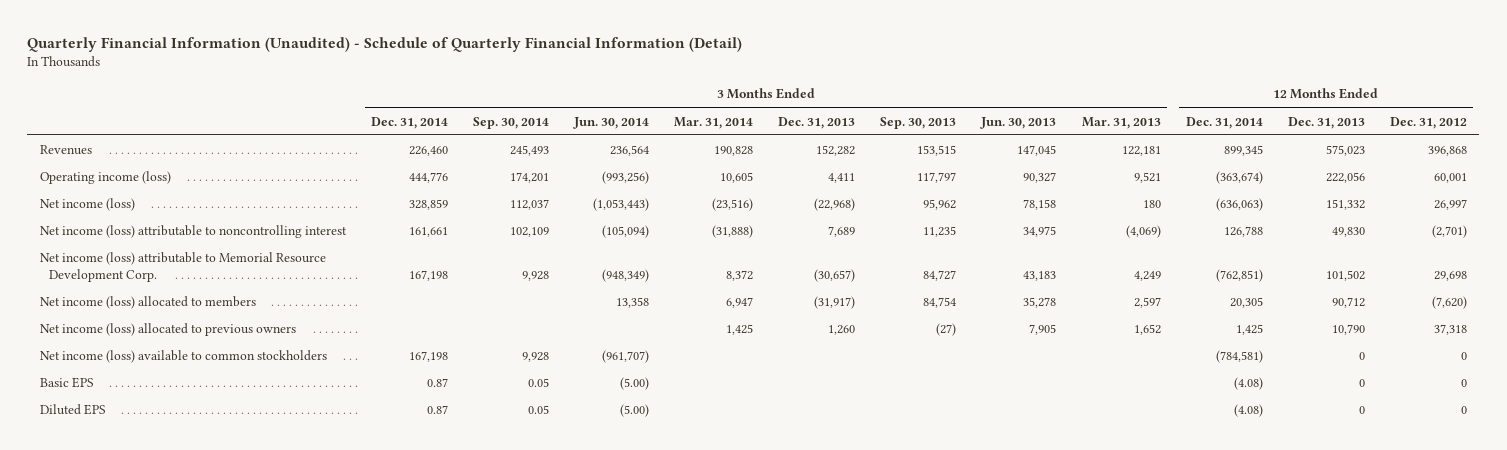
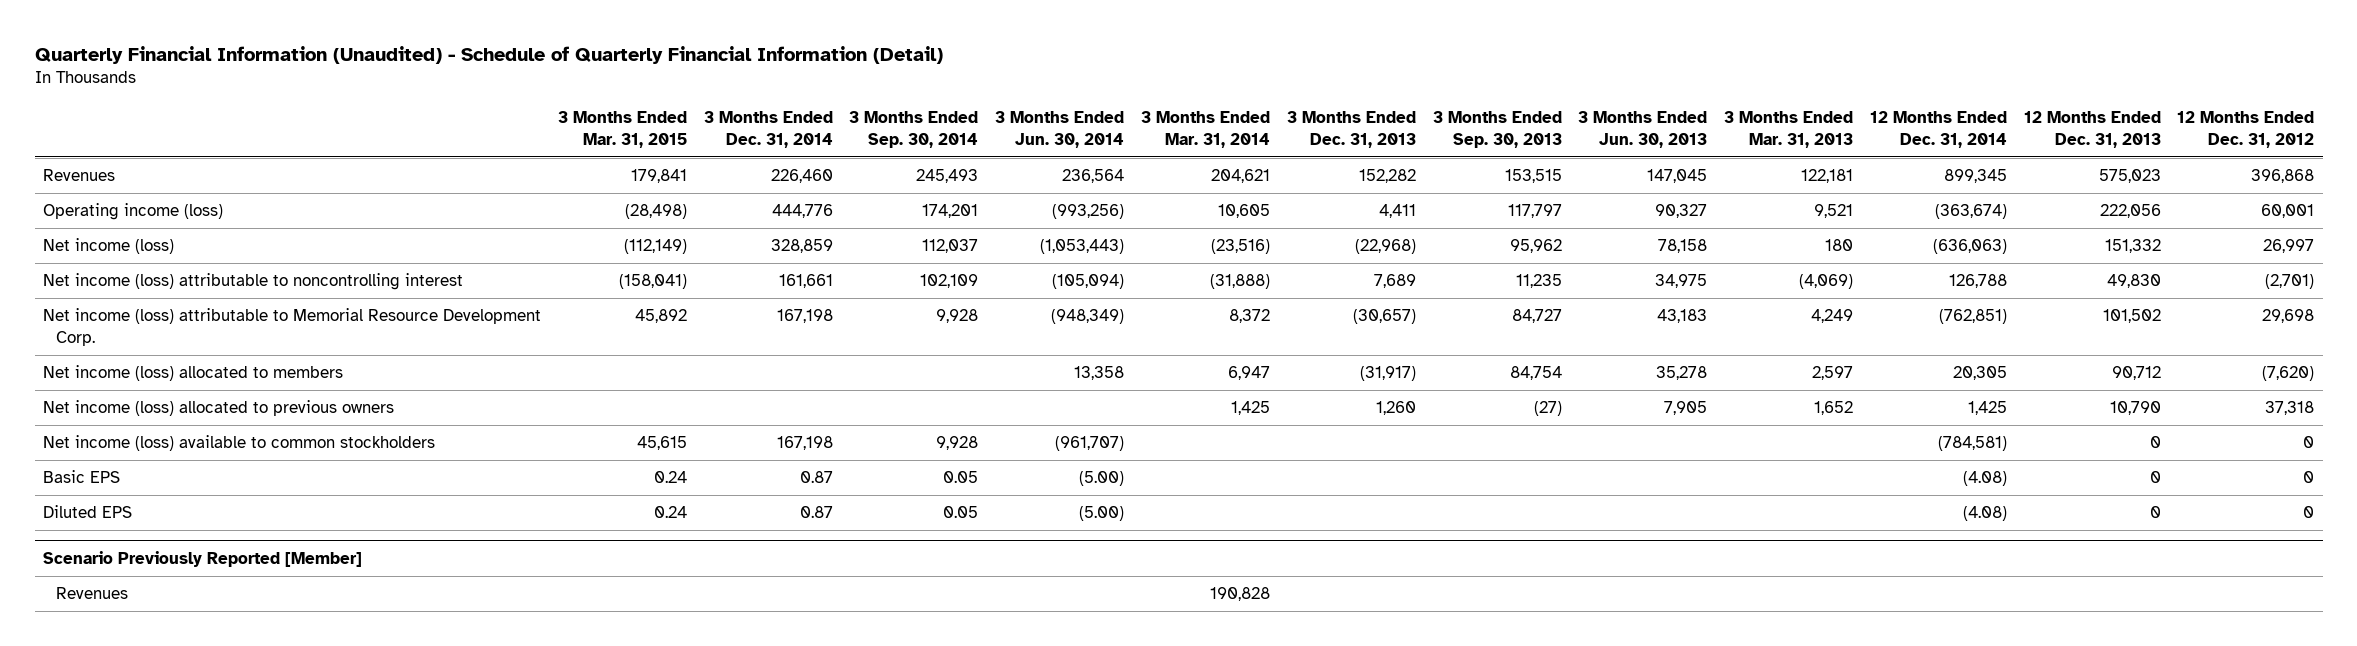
none -> [557,111,687,149] 3 Months Ended Mar. 31, 2015
[714,146,754,157] 190,828 -> [1210,169,1270,184] 204,621
none -> [42,551,362,568] Scenario Previously Reported [Member]
none -> [55,587,128,600] Revenues

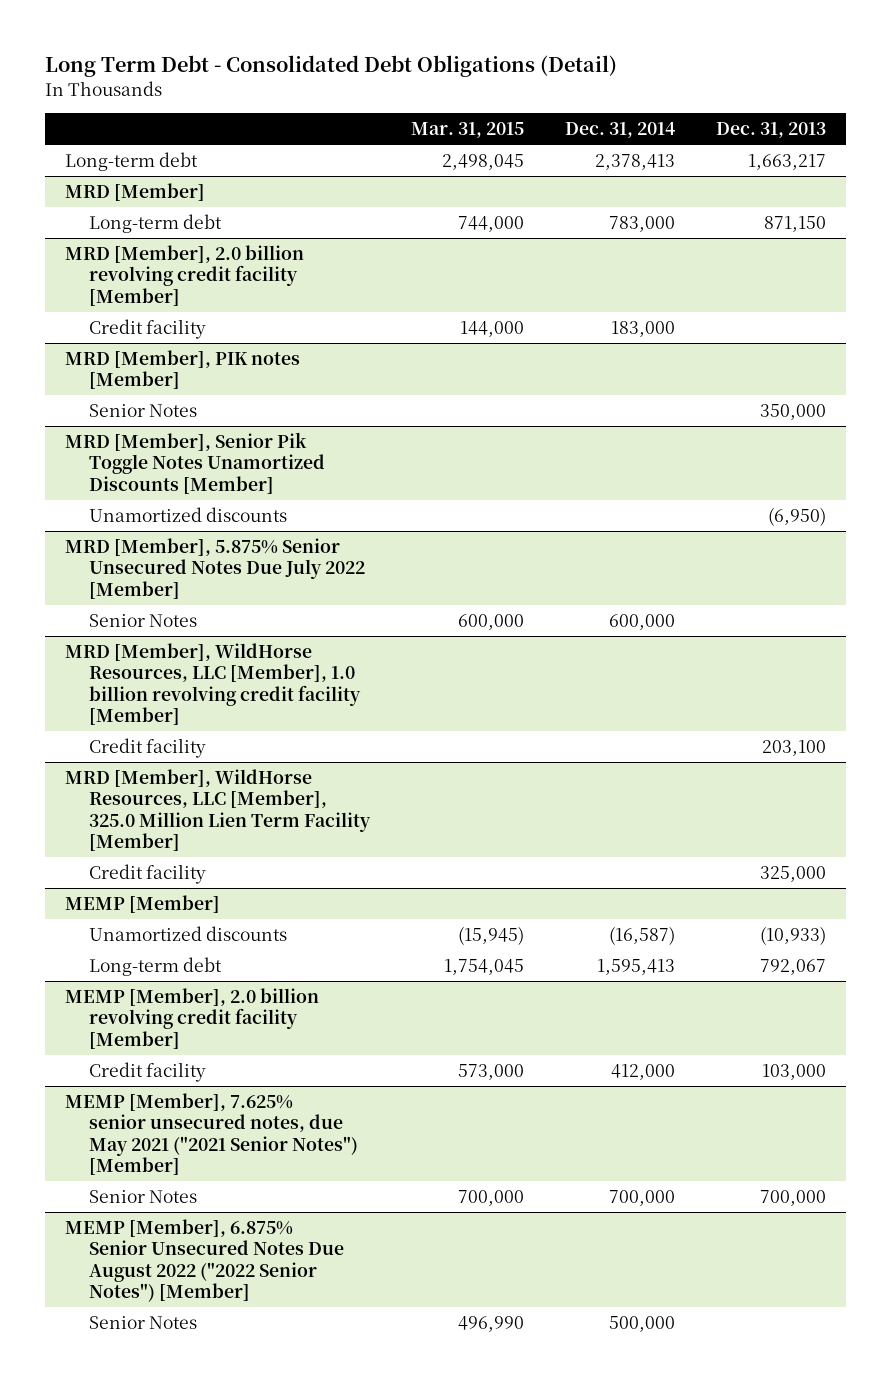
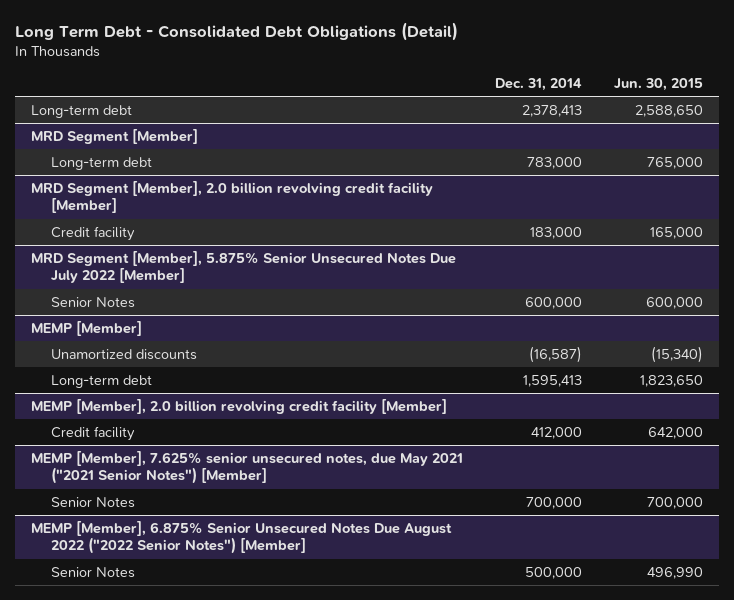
[411,122,525,139] Mar. 31, 2015 -> none
[715,122,826,139] Dec. 31, 2013 -> none
none -> [614,78,704,92] Jun. 30, 2015
[65,182,206,201] MRD [Member] -> [30,128,198,144] MRD Segment [Member]
[65,244,305,306] MRD [Member], 2.0 billion revolving credit facility [Member] -> [30,180,433,214] MRD Segment [Member], 2.0 billion revolving credit facility [Member]
[65,349,301,390] MRD [Member], PIK notes [Member] -> none
[89,403,198,417] Senior Notes -> none
[65,431,326,494] MRD [Member], Senior Pik Toggle Notes Unamortized Discounts [Member] -> none
[89,506,288,522] Unamortized discounts -> none
[65,537,366,599] MRD [Member], 5.875% Senior Unsecured Notes Due July 2022 [Member] -> [30,250,456,284] MRD Segment [Member], 5.875% Senior Unsecured Notes Due July 2022 [Member]
[65,642,362,725] MRD [Member], WildHorse Resources, LLC [Member], 1.0 billion revolving credit facility [Member] -> none
[89,737,207,758] Credit facility -> none
[65,768,372,851] MRD [Member], WildHorse Resources, LLC [Member], 325.0 Million Lien Term Facility [Member] -> none
[89,863,207,884] Credit facility -> none

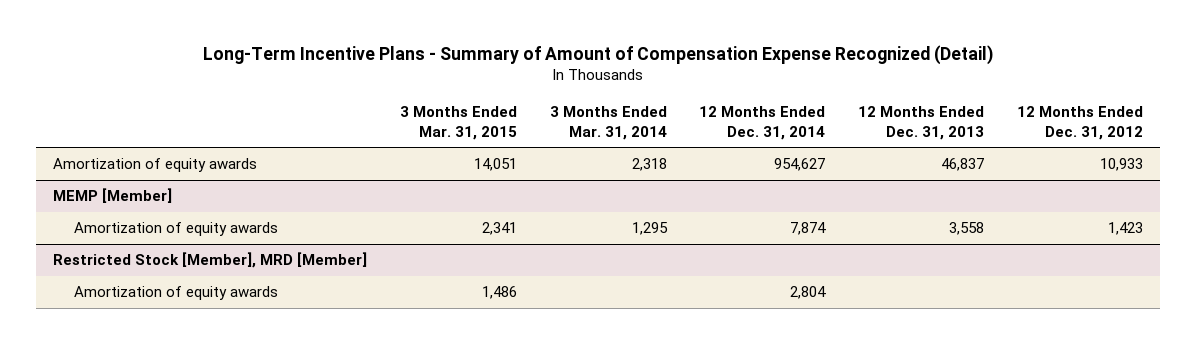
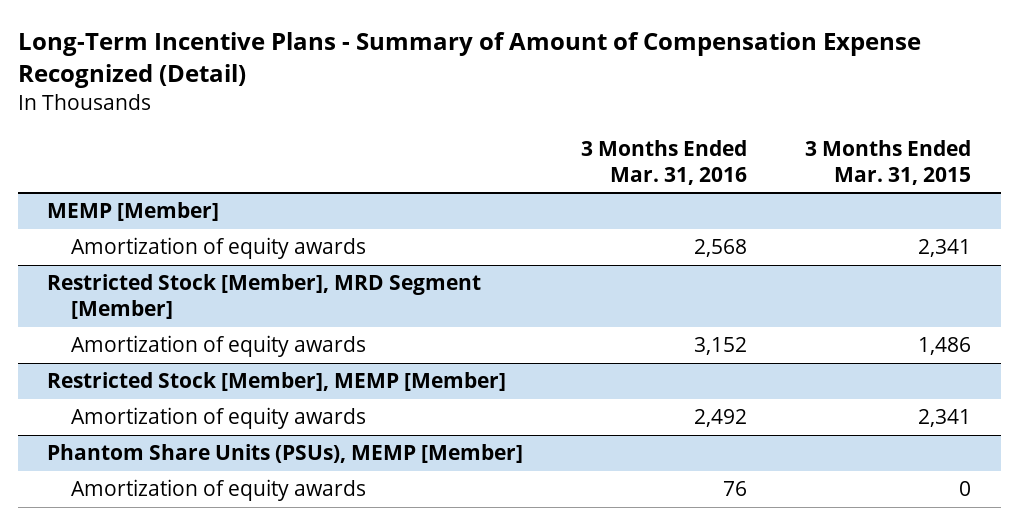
[549,105,667,140] 3 Months Ended Mar. 31, 2014 -> none
[699,105,826,140] 12 Months Ended Dec. 31, 2014 -> none
[858,105,985,140] 12 Months Ended Dec. 31, 2013 -> none
[1017,105,1144,140] 12 Months Ended Dec. 31, 2012 -> none
none -> [581,140,748,185] 3 Months Ended Mar. 31, 2016
[52,158,257,173] Amortization of equity awards -> none
[52,252,367,269] Restricted Stock [Member], MRD [Member] -> [46,274,481,319] Restricted Stock [Member], MRD Segment [Member]
none -> [46,372,506,392] Restricted Stock [Member], MEMP [Member]
none -> [71,407,367,430] Amortization of equity awards
none -> [46,444,523,464] Phantom Share Units (PSUs), MEMP [Member]
none -> [71,479,367,502] Amortization of equity awards

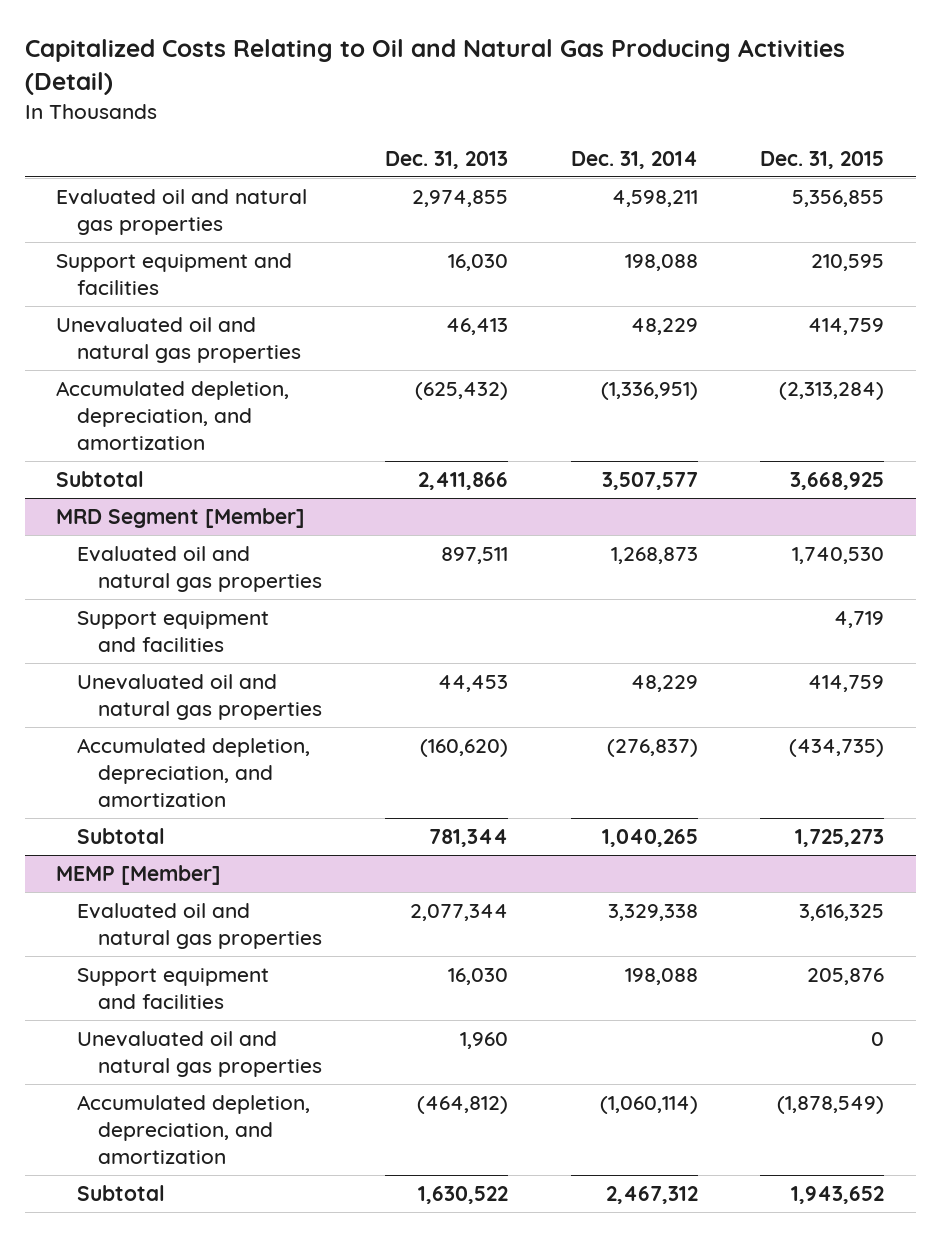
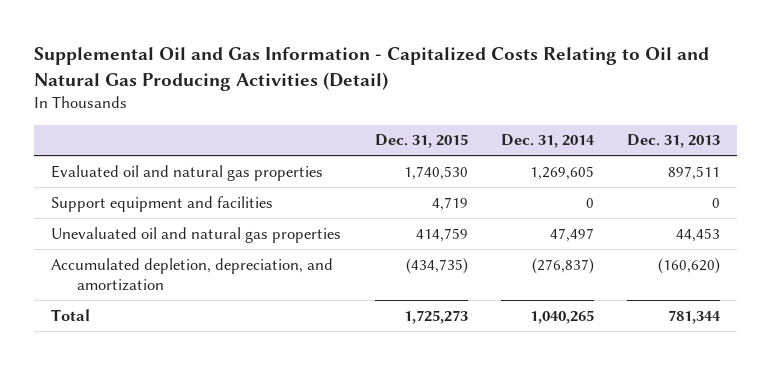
[24,39,845,96] Capitalized Costs Relating to Oil and Natural Gas Producing Activities (Detail) -> [34,47,710,91] Supplemental Oil and Gas Information - Capitalized Costs Relating to Oil and Natural Gas Producing Activities (Detail)
[56,381,290,450] Accumulated depletion, depreciation, and amortization -> none
[56,471,145,488] Subtotal -> none
[56,508,306,529] MRD Segment [Member] -> none
[77,546,322,592] Evaluated oil and natural gas properties -> none
[77,611,270,652] Support equipment and facilities -> none
[77,674,322,720] Unevaluated oil and natural gas properties -> none
[411,190,508,208] 2,974,855 -> [668,165,721,180] 897,511
[611,190,698,208] 4,598,211 -> [529,165,594,180] 1,269,605
[792,190,885,208] 5,356,855 -> [403,165,468,180] 1,740,530
[447,254,508,272] 16,030 -> [712,197,721,208] 0
[624,254,698,272] 198,088 -> [585,197,594,208] 0
[811,254,885,272] 210,595 -> [431,196,468,211] 4,719
[445,318,508,336] 46,413 -> [676,227,721,242] 44,453
[630,318,698,336] 48,229 -> [549,227,594,242] 47,497
[56,865,222,886] MEMP [Member] -> none
[77,903,322,949] Evaluated oil and natural gas properties -> none
[77,968,270,1009] Support equipment and facilities -> none
[77,1031,322,1077] Unevaluated oil and natural gas properties -> none
[77,1095,311,1164] Accumulated depletion, depreciation, and amortization -> none
[77,1185,166,1202] Subtotal -> none
[77,828,166,845] Subtotal -> [51,308,91,321] Total

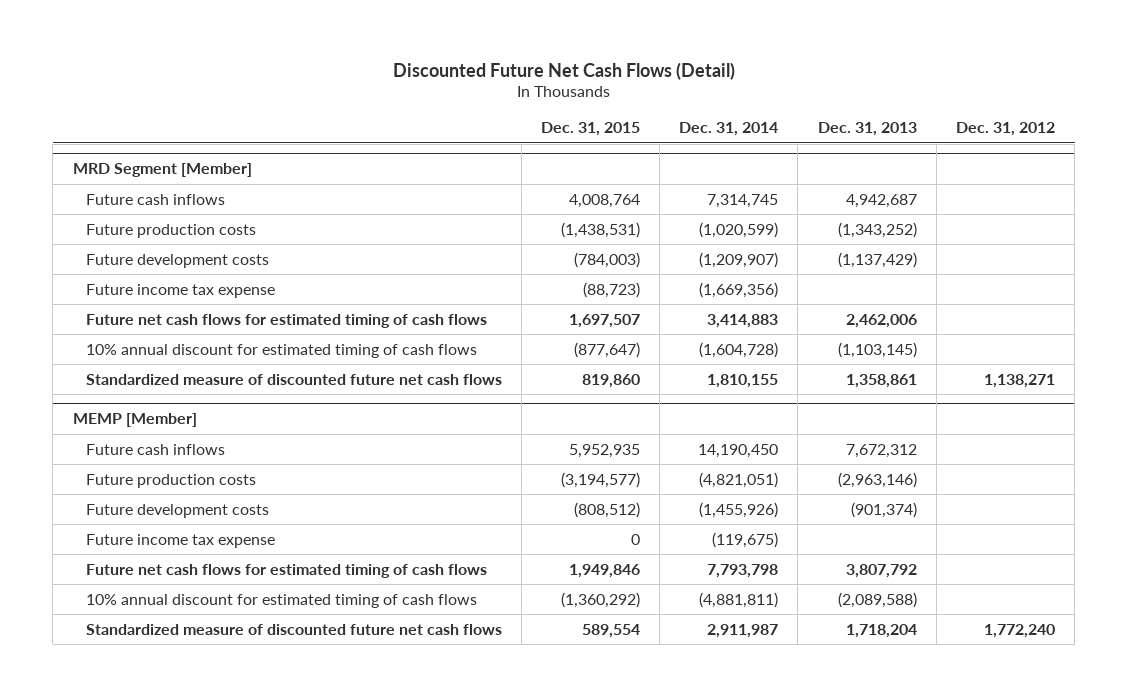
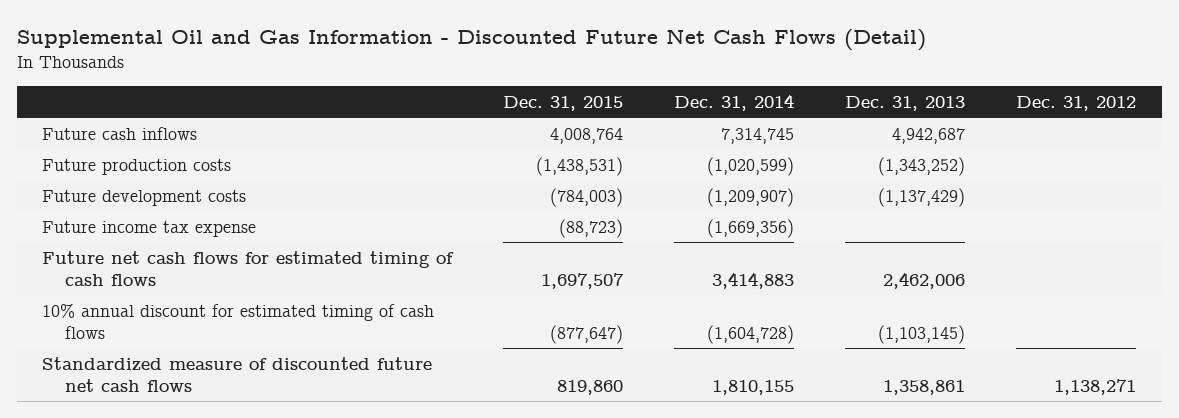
[392,61,735,80] Discounted Future Net Cash Flows (Detail) -> [16,29,926,52] Supplemental Oil and Gas Information - Discounted Future Net Cash Flows (Detail)
[72,162,252,177] MRD Segment [Member] -> none
[72,412,197,427] MEMP [Member] -> none
[85,443,225,455] Future cash inflows -> none
[85,473,256,488] Future production costs -> none
[85,503,269,518] Future development costs -> none
[85,533,275,548] Future income tax expense -> none
[85,563,487,578] Future net cash flows for estimated timing of cash flows -> none
[85,593,477,608] 10% annual discount for estimated timing of cash flows -> none
[85,623,502,635] Standardized measure of discounted future net cash flows -> none

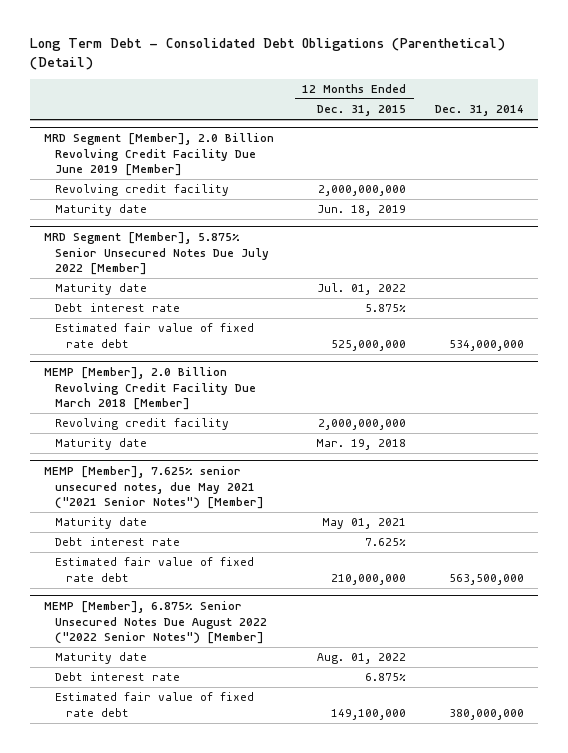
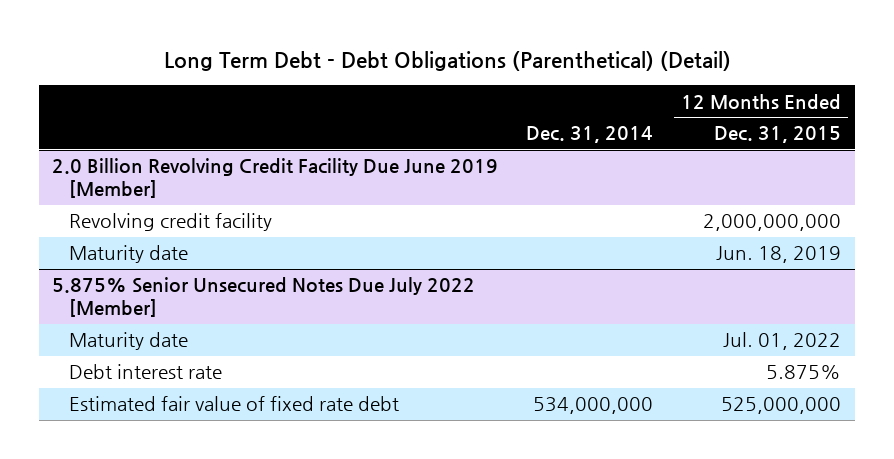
[29,38,505,70] Long Term Debt - Consolidated Debt Obligations (Parenthetical) (Detail) -> [163,51,731,72] Long Term Debt - Debt Obligations (Parenthetical) (Detail)
[43,133,274,176] MRD Segment [Member], 2.0 Billion Revolving Credit Facility Due June 2019 [Member] -> [52,158,499,199] 2.0 Billion Revolving Credit Facility Due June 2019 [Member]
[43,232,269,275] MRD Segment [Member], 5.875% Senior Unsecured Notes Due July 2022 [Member] -> [52,277,476,318] 5.875% Senior Unsecured Notes Due July 2022 [Member]
[43,367,256,410] MEMP [Member], 2.0 Billion Revolving Credit Facility Due March 2018 [Member] -> none
[54,418,229,431] Revolving credit facility -> none
[54,438,147,451] Maturity date -> none
[43,466,264,509] MEMP [Member], 7.625% senior unsecured notes, due May 2021 ("2021 Senior Notes") [Member] -> none
[54,517,147,530] Maturity date -> none
[54,537,180,547] Debt interest rate -> none
[54,557,254,582] Estimated fair value of fixed rate debt -> none
[43,601,267,644] MEMP [Member], 6.875% Senior Unsecured Notes Due August 2022 ("2022 Senior Notes") [Member] -> none
[54,652,147,665] Maturity date -> none
[54,672,180,682] Debt interest rate -> none
[54,692,254,717] Estimated fair value of fixed rate debt -> none

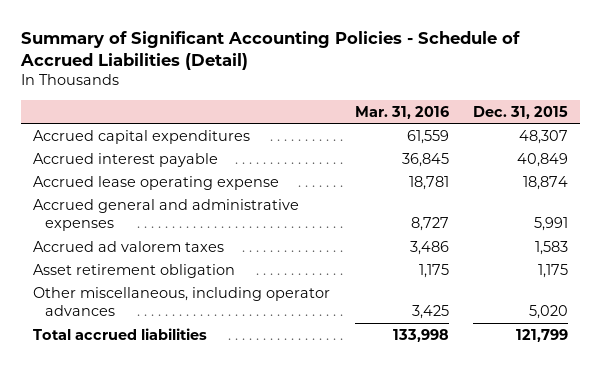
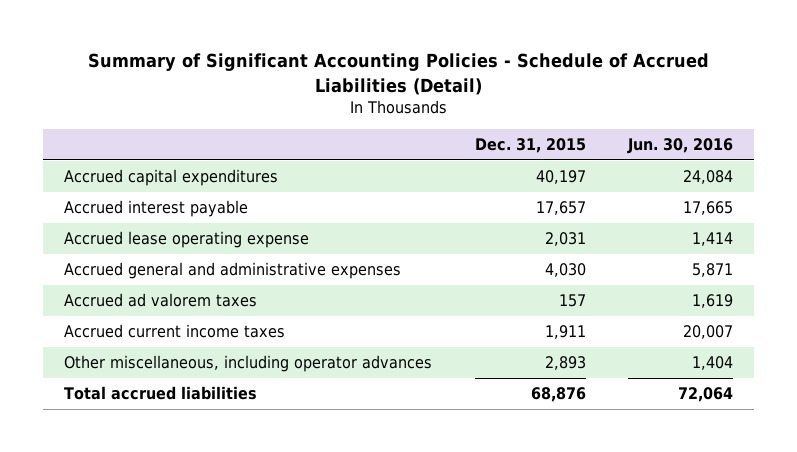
[354,105,449,119] Mar. 31, 2016 -> none
none -> [627,138,734,155] Jun. 30, 2016
[33,263,236,278] Asset retirement obligation -> none
[519,129,569,144] 48,307 -> [535,170,586,185] 40,197
[517,152,569,167] 40,849 -> [535,201,586,216] 17,657
[523,175,569,190] 18,874 -> [544,232,586,247] 2,031
[534,217,569,232] 5,991 -> [544,263,586,278] 4,030
[535,240,569,255] 1,583 -> [558,294,586,308] 157
none -> [64,324,286,339] Accrued current income taxes
[529,305,569,320] 5,020 -> [544,356,586,371] 2,893
[516,328,569,342] 121,799 -> [530,387,586,403] 68,876

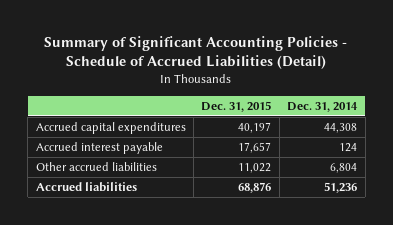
[627,138,734,155] Jun. 30, 2016 -> none
none -> [287,101,359,112] Dec. 31, 2014
[64,231,310,249] Accrued lease operating expense -> none
[64,262,402,280] Accrued general and administrative expenses -> none
[64,293,258,308] Accrued ad valorem taxes -> none
[64,324,286,339] Accrued current income taxes -> none
[64,355,433,373] Other miscellaneous, including operator advances -> none
none -> [35,162,157,172] Other accrued liabilities
[64,386,258,401] Total accrued liabilities -> [35,182,137,193] Accrued liabilities

